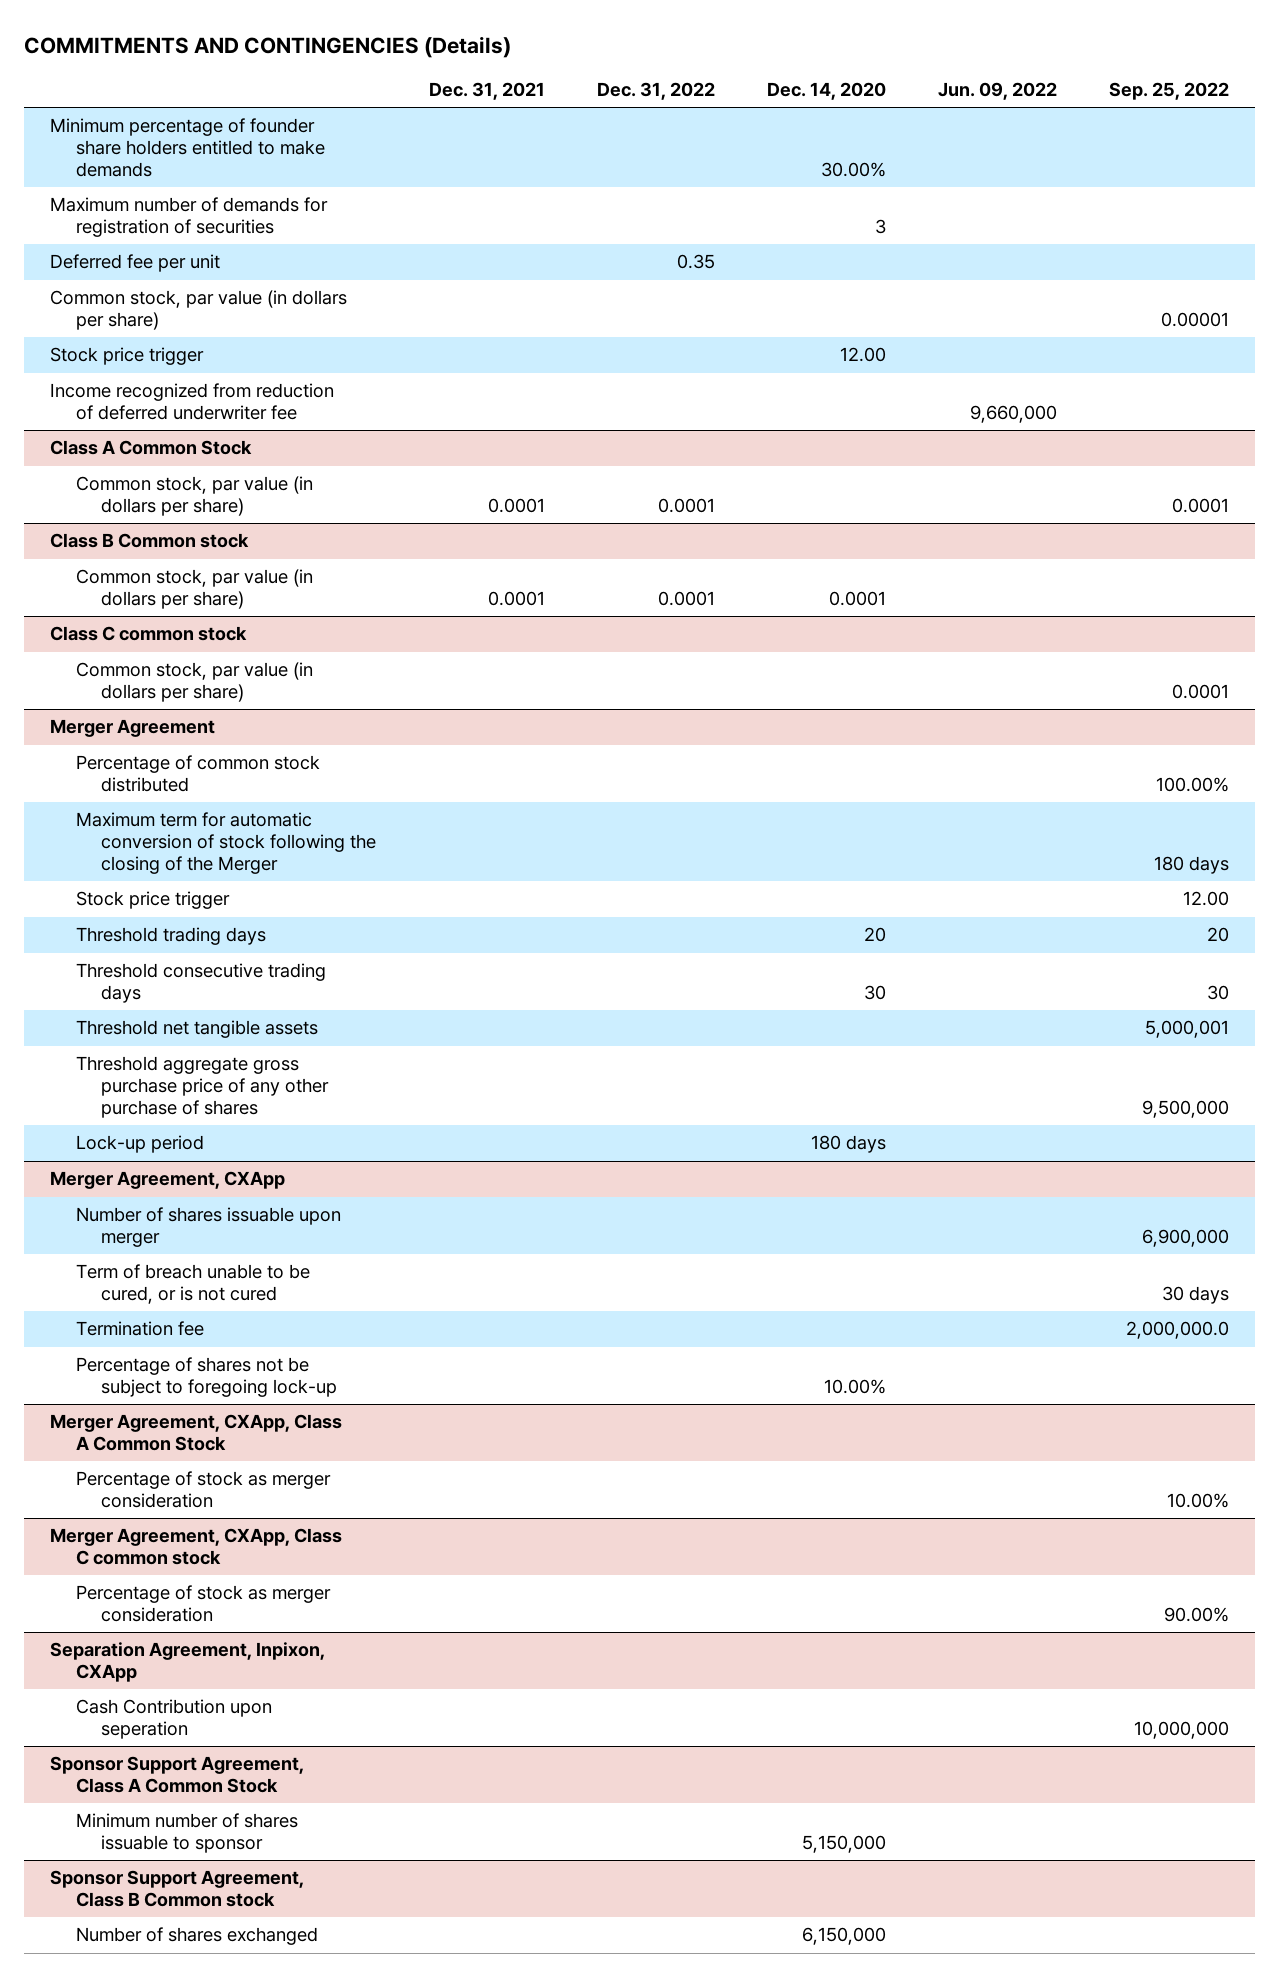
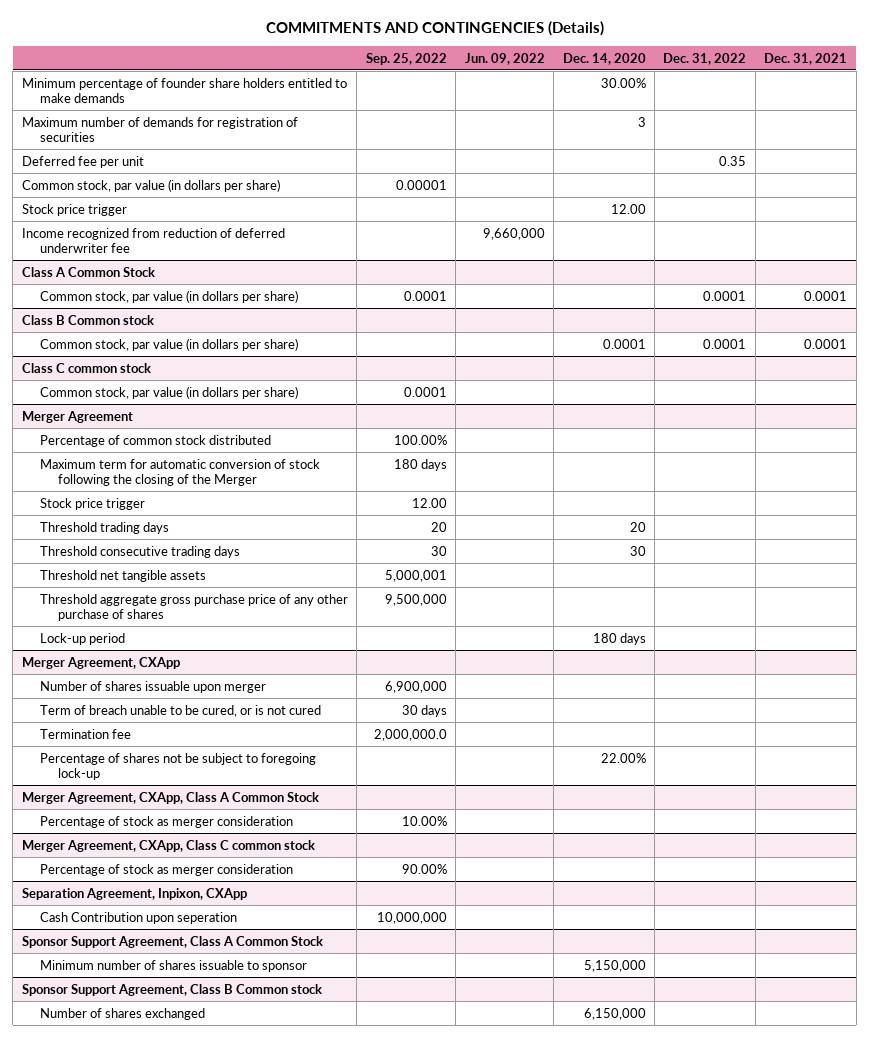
[823,1379,886,1395] 10.00% -> [600,752,646,763] 22.00%

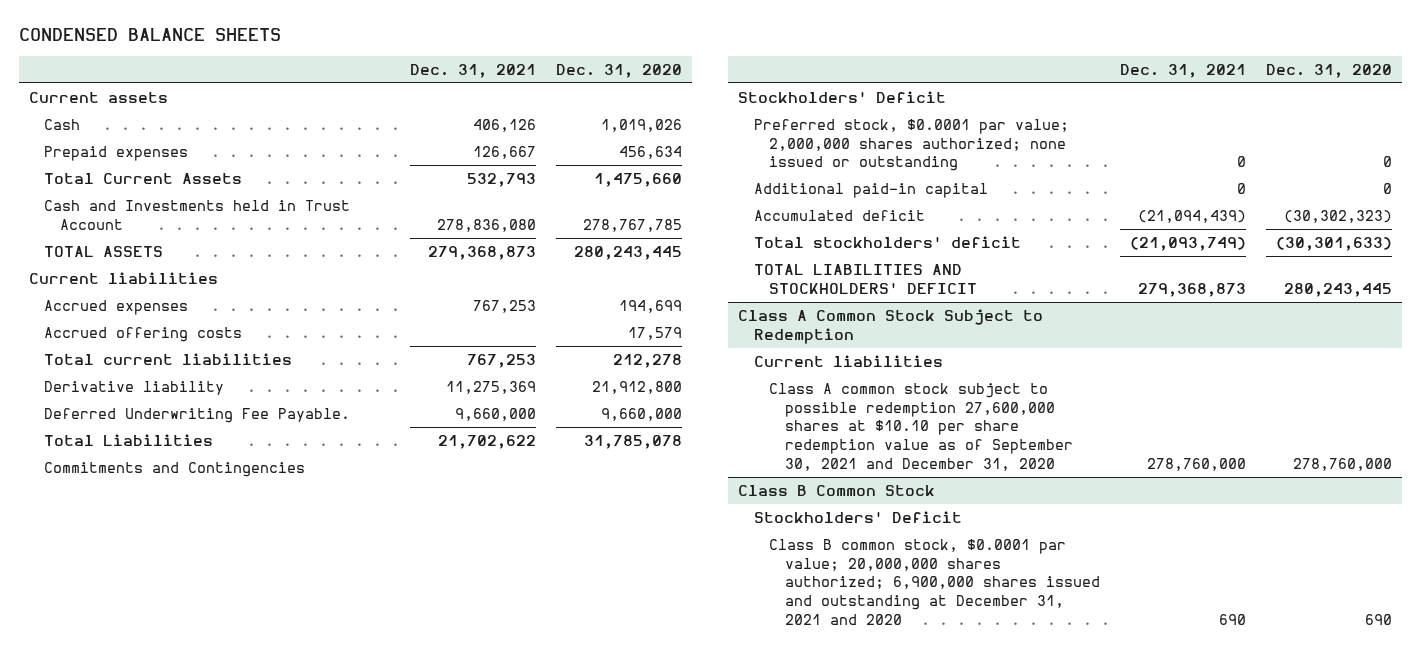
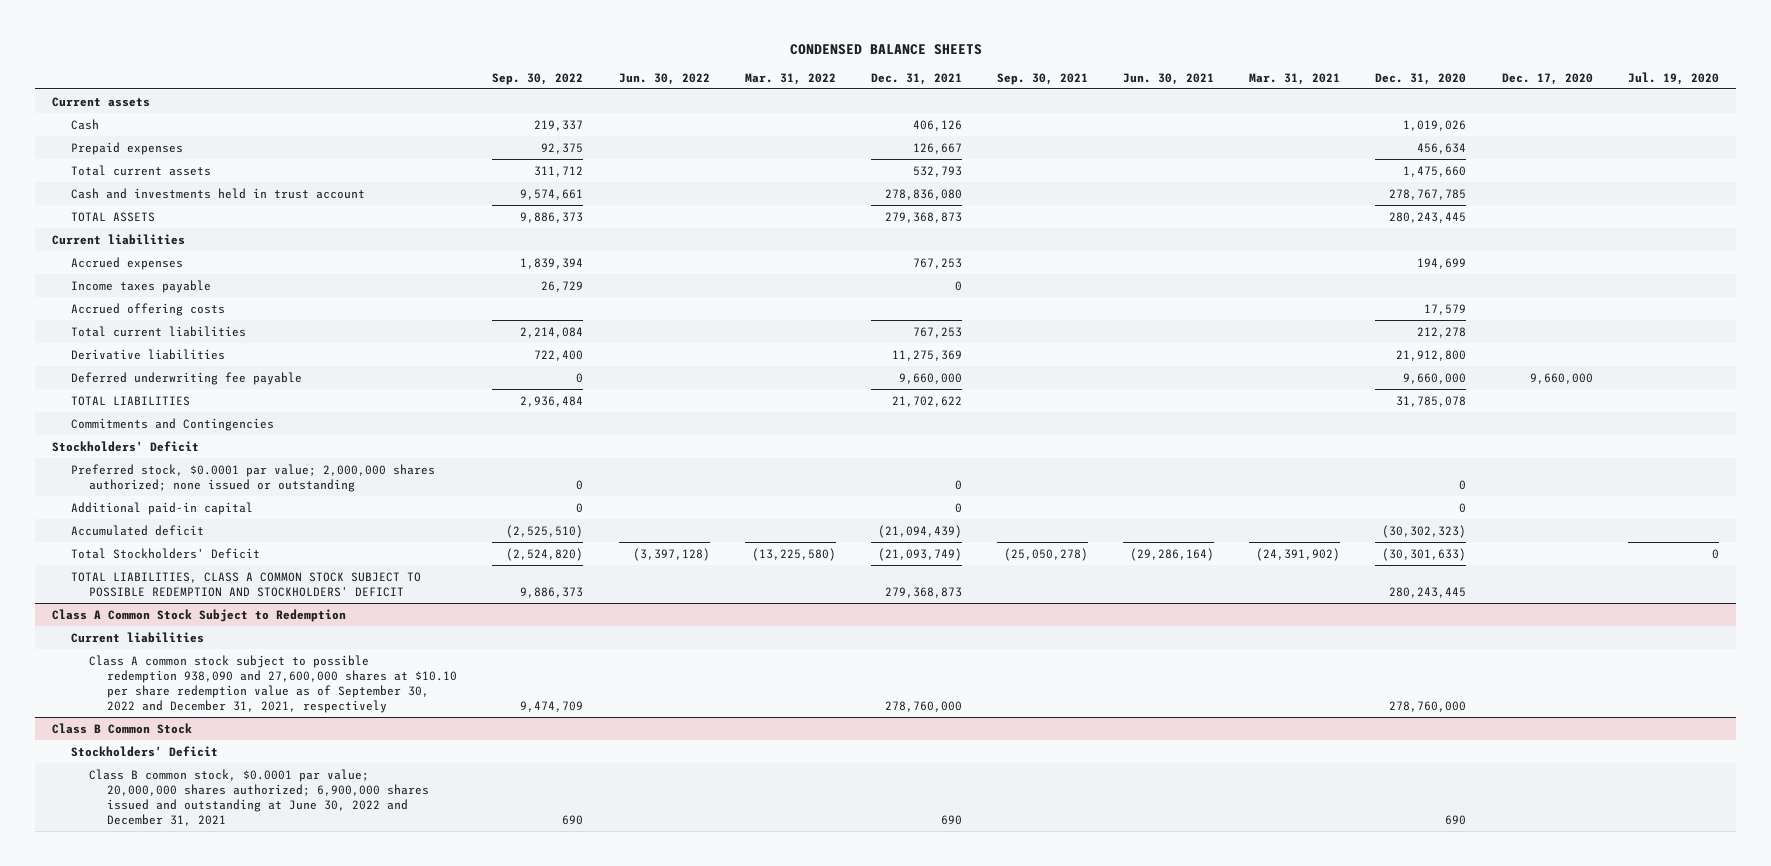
none -> [492,72,584,85] Sep. 30, 2022
none -> [618,72,710,85] Jun. 30, 2022
none -> [744,72,836,85] Mar. 31, 2022
none -> [996,72,1088,85] Sep. 30, 2021
none -> [1123,72,1215,85] Jun. 30, 2021
none -> [1249,72,1341,85] Mar. 31, 2021
none -> [1501,72,1593,85] Dec. 17, 2020
none -> [1627,71,1719,85] Jul. 19, 2020
[44,173,243,185] Total Current Assets -> [70,164,211,176] Total current assets
[44,200,351,230] Cash and Investments held in Trust Account -> [70,187,365,199] Cash and investments held in trust account
none -> [70,279,211,293] Income taxes payable
[44,381,225,396] Derivative liability -> [70,348,225,360] Derivative liabilities
[44,408,351,424] Deferred Underwriting Fee Payable. -> [70,371,302,385] Deferred underwriting fee payable
[44,434,214,447] Total Liabilities -> [70,395,190,406] TOTAL LIABILITIES
[753,236,1021,249] Total stockholders' deficit -> [70,547,260,559] Total Stockholders' Deficit
[753,264,978,294] TOTAL LIABILITIES AND STOCKHOLDERS' DEFICIT -> [70,571,421,597] TOTAL LIABILITIES, CLASS A COMMON STOCK SUBJECT TO POSSIBLE REDEMPTION AND STOCKHOLDERS' DEFICIT
[769,383,1073,471] Class A common stock subject to possible redemption 27,600,000 shares at $10.10 per share redemption value as of September 30, 2021 and December 31, 2020 -> [88,654,458,713] Class A common stock subject to possible redemption 938,090 and 27,600,000 shares at $10.10 per share redemption value as of September 30, 2022 and December 31, 2021, respectively
[769,539,1100,625] Class B common stock, $0.0001 par value; 20,000,000 shares authorized; 6,900,000 shares issued and outstanding at December 31, 2021 and 2020 -> [88,768,430,826] Class B common stock, $0.0001 par value; 20,000,000 shares authorized; 6,900,000 shares issued and outstanding at June 30, 2022 and December 31, 2021

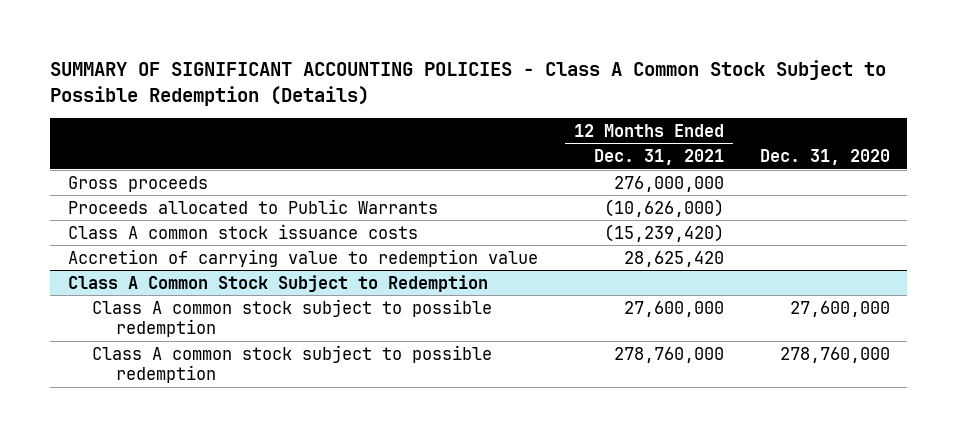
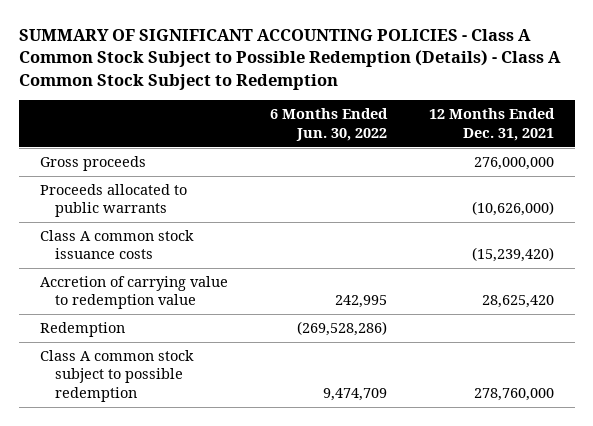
[49,59,886,106] SUMMARY OF SIGNIFICANT ACCOUNTING POLICIES - Class A Common Stock Subject to Possible Redemption (Details) -> [18,28,561,90] SUMMARY OF SIGNIFICANT ACCOUNTING POLICIES - Class A Common Stock Subject to Possible Redemption (Details) - Class A Common Stock Subject to Redemption
[759,149,890,166] Dec. 31, 2020 -> none
none -> [269,108,388,141] 6 Months Ended Jun. 30, 2022
[67,198,438,214] Proceeds allocated to Public Warrants -> [39,184,187,218] Proceeds allocated to public warrants
[67,274,488,292] Class A Common Stock Subject to Redemption -> none
[91,298,492,338] Class A common stock subject to possible redemption -> none
none -> [39,322,125,338] Redemption

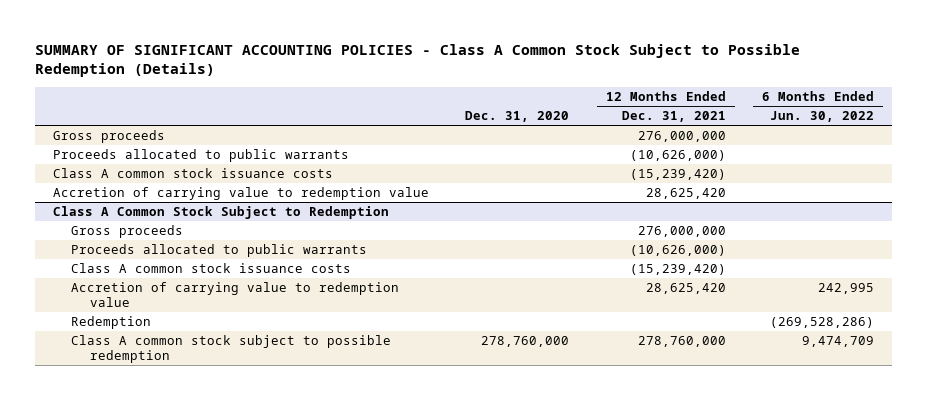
[18,28,561,90] SUMMARY OF SIGNIFICANT ACCOUNTING POLICIES - Class A Common Stock Subject to Possible Redemption (Details) - Class A Common Stock Subject to Redemption -> [35,43,801,78] SUMMARY OF SIGNIFICANT ACCOUNTING POLICIES - Class A Common Stock Subject to Possible Redemption (Details)
none -> [465,111,570,123] Dec. 31, 2020
none -> [53,187,430,201] Accretion of carrying value to redemption value
none -> [53,206,390,220] Class A Common Stock Subject to Redemption
none -> [71,225,184,239] Gross proceeds
none -> [71,244,368,258] Proceeds allocated to public warrants
none -> [71,263,352,274] Class A common stock issuance costs

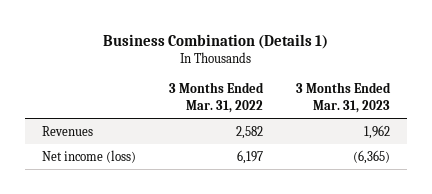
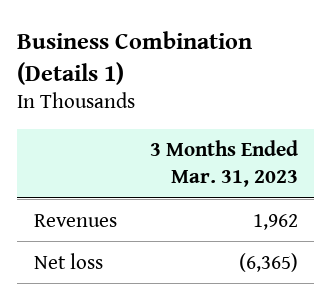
[169,82,265,114] 3 Months Ended Mar. 31, 2022 -> none
[41,150,136,164] Net income (loss) -> [33,252,103,269] Net loss

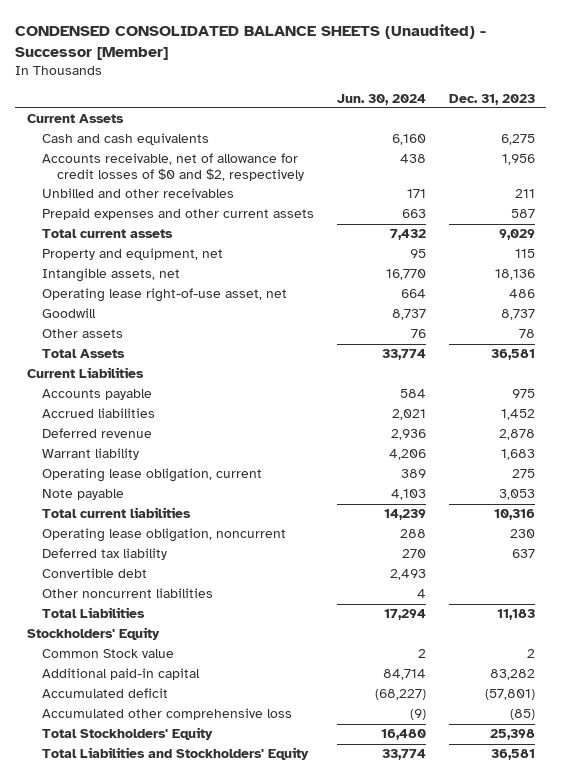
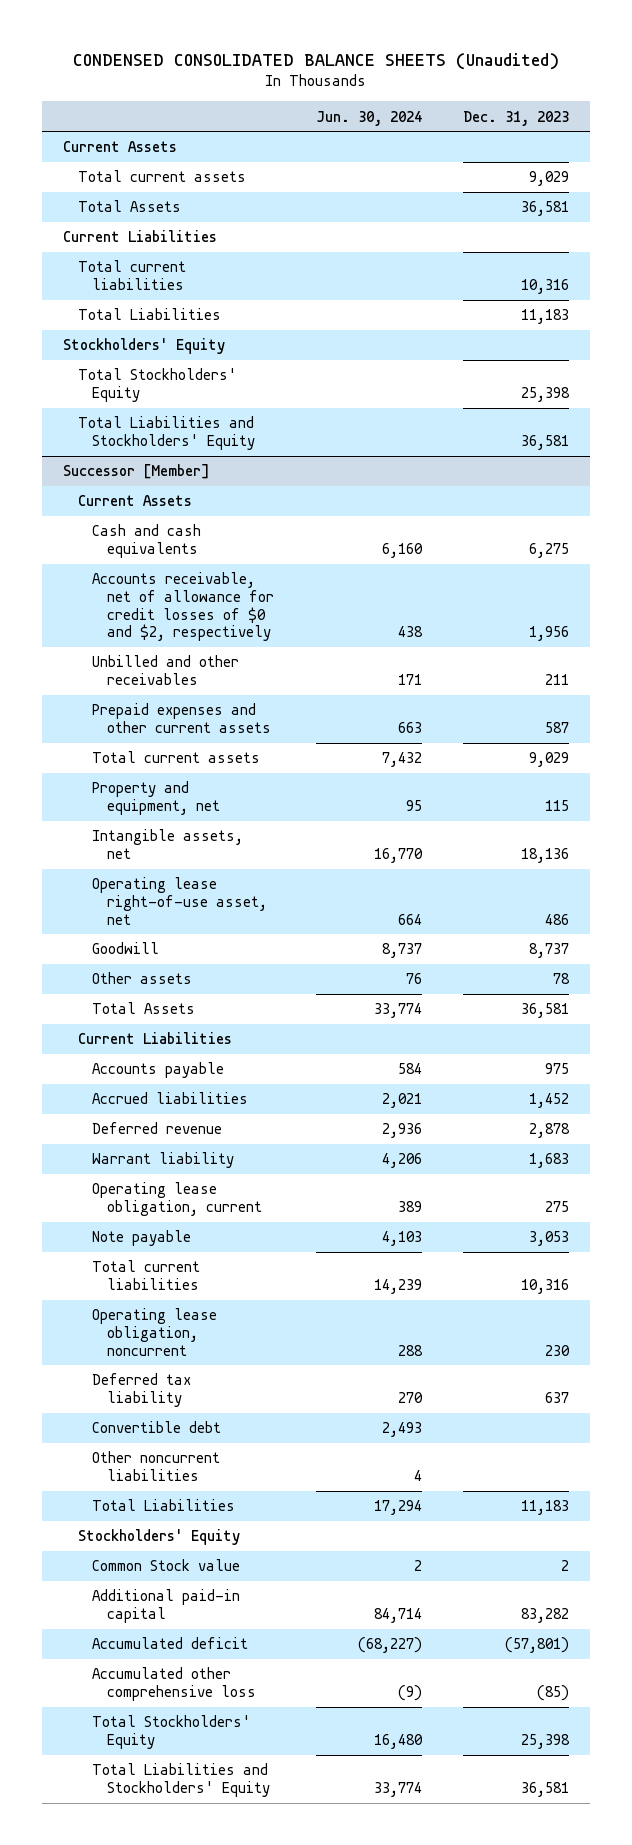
[15,24,487,60] CONDENSED CONSOLIDATED BALANCE SHEETS (Unaudited) - Successor [Member] -> [72,52,559,70] CONDENSED CONSOLIDATED BALANCE SHEETS (Unaudited)
none -> [77,170,246,183] Total current assets
none -> [77,200,181,213] Total Assets
none -> [62,230,217,243] Current Liabilities
none -> [77,260,186,290] Total current liabilities
none -> [77,308,221,321] Total Liabilities
none -> [62,338,225,355] Stockholders' Equity
none -> [77,368,237,402] Total Stockholders' Equity
none -> [77,416,256,450] Total Liabilities and Stockholders' Equity
none -> [62,464,210,480] Successor [Member]
none -> [77,495,192,507] Current Assets

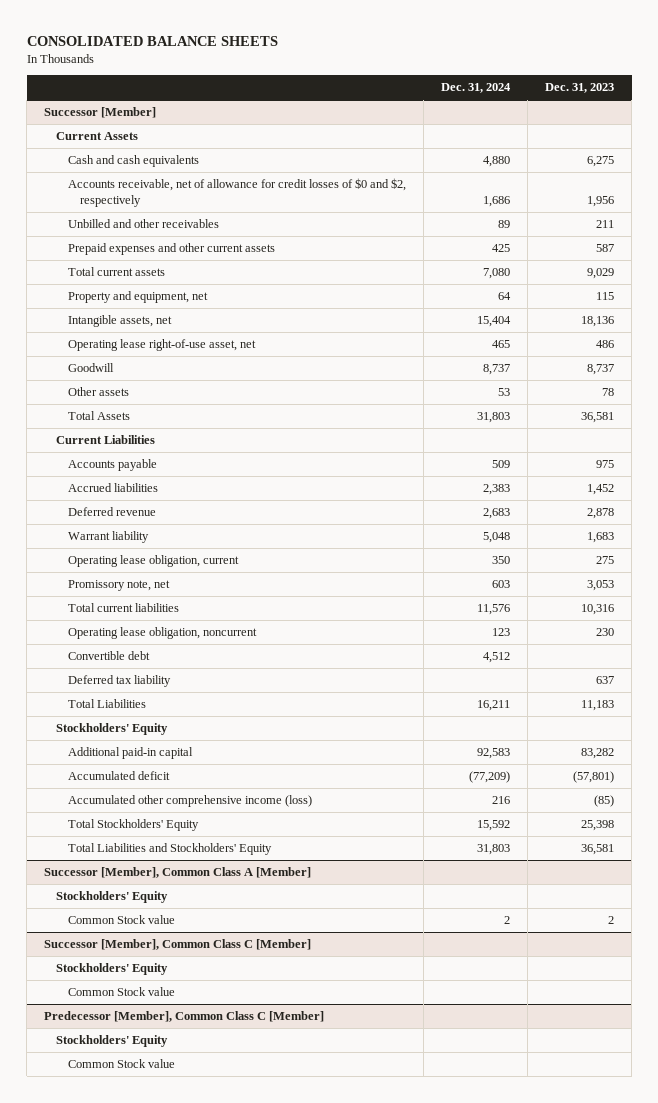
[72,52,559,70] CONDENSED CONSOLIDATED BALANCE SHEETS (Unaudited) -> [26,36,278,47] CONSOLIDATED BALANCE SHEETS
[315,110,422,126] Jun. 30, 2024 -> none
none -> [441,83,512,94] Dec. 31, 2024
[62,141,177,153] Current Assets -> none
[77,170,246,183] Total current assets -> none
[77,200,181,213] Total Assets -> none
[62,230,217,243] Current Liabilities -> none
[77,260,186,290] Total current liabilities -> none
[77,308,221,321] Total Liabilities -> none
[62,338,225,355] Stockholders' Equity -> none
[77,368,237,402] Total Stockholders' Equity -> none
[77,416,256,450] Total Liabilities and Stockholders' Equity -> none
[92,1230,192,1247] Note payable -> [68,579,171,591] Promissory note, net
[92,1451,221,1481] Other noncurrent liabilities -> none
[92,1373,192,1407] Deferred tax liability -> [68,674,172,687] Deferred tax liability
[92,1559,241,1572] Common Stock value -> none
[92,1667,257,1701] Accumulated other comprehensive loss -> [68,794,313,807] Accumulated other comprehensive income (loss)
none -> [44,866,312,878] Successor [Member], Common Class A [Member]
none -> [56,890,169,903] Stockholders' Equity
none -> [68,914,176,924] Common Stock value
none -> [44,938,312,950] Successor [Member], Common Class C [Member]
none -> [56,962,169,975] Stockholders' Equity
none -> [68,986,176,996] Common Stock value
none -> [44,1010,325,1022] Predecessor [Member], Common Class C [Member]
none -> [56,1034,169,1047] Stockholders' Equity
none -> [68,1058,176,1068] Common Stock value

